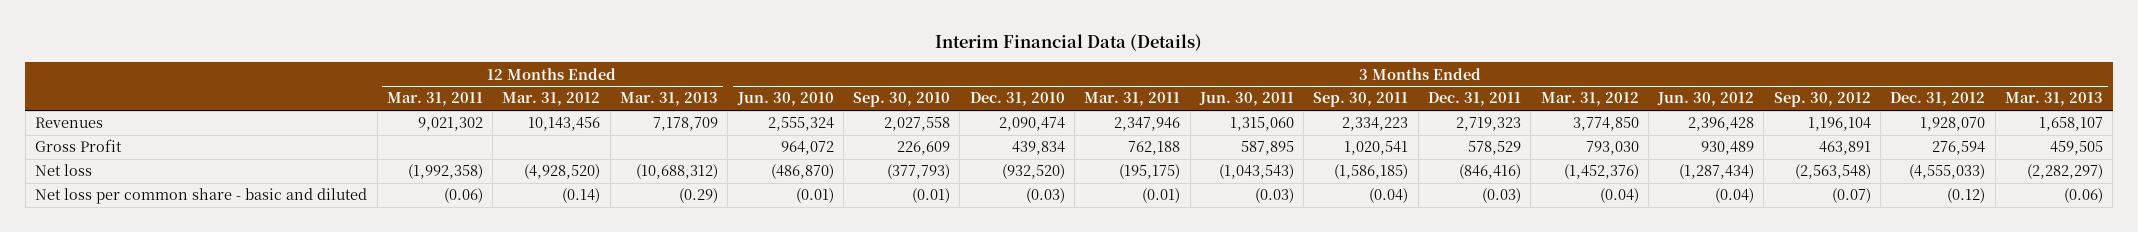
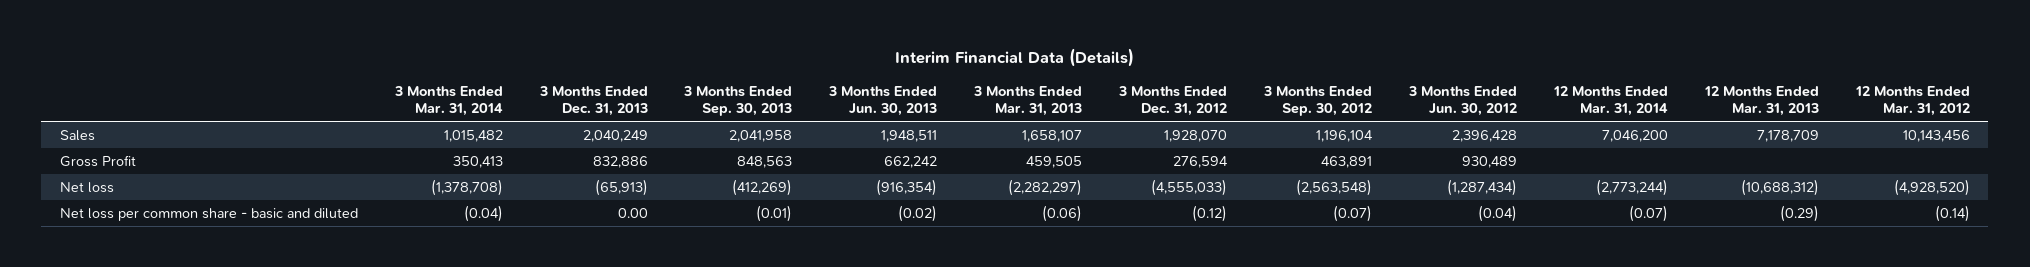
[386,92,483,107] Mar. 31, 2011 -> none
[736,92,834,107] Jun. 30, 2010 -> none
[853,92,951,108] Sep. 30, 2010 -> none
[969,92,1065,107] Dec. 31, 2010 -> none
[1084,92,1181,107] Mar. 31, 2011 -> none
[1198,92,1294,107] Jun. 30, 2011 -> none
[1313,92,1409,108] Sep. 30, 2011 -> none
[1427,92,1521,107] Dec. 31, 2011 -> none
[1540,92,1639,107] Mar. 31, 2012 -> none
none -> [393,85,503,117] 3 Months Ended Mar. 31, 2014
none -> [538,85,648,117] 3 Months Ended Dec. 31, 2013
none -> [683,85,793,117] 3 Months Ended Sep. 30, 2013
none -> [828,85,938,117] 3 Months Ended Jun. 30, 2013
none -> [1553,85,1669,117] 12 Months Ended Mar. 31, 2014
[35,117,104,129] Revenues -> [59,129,95,141] Sales

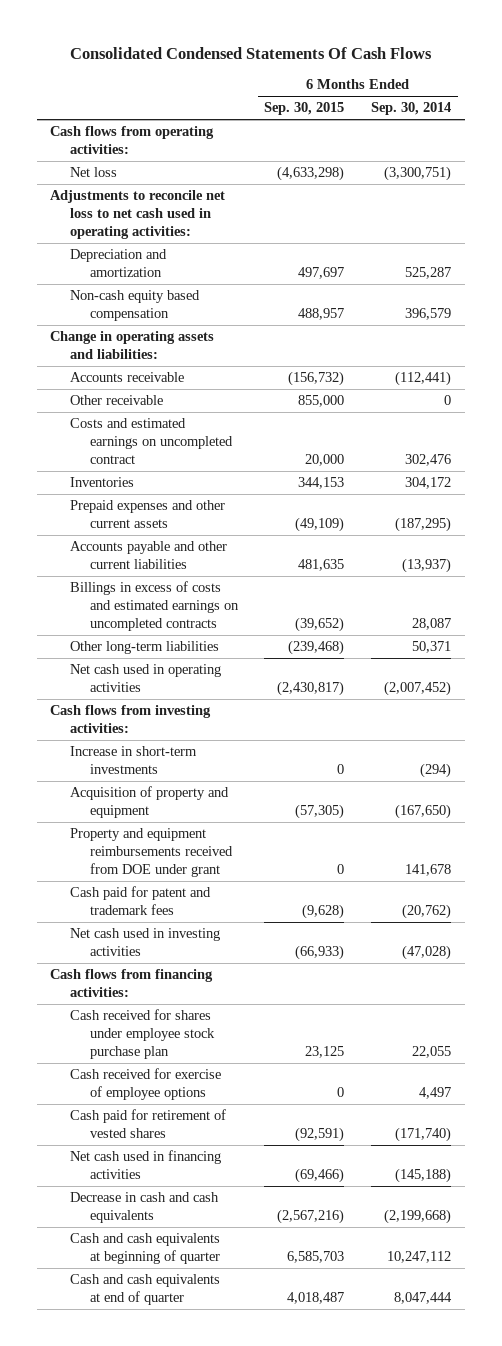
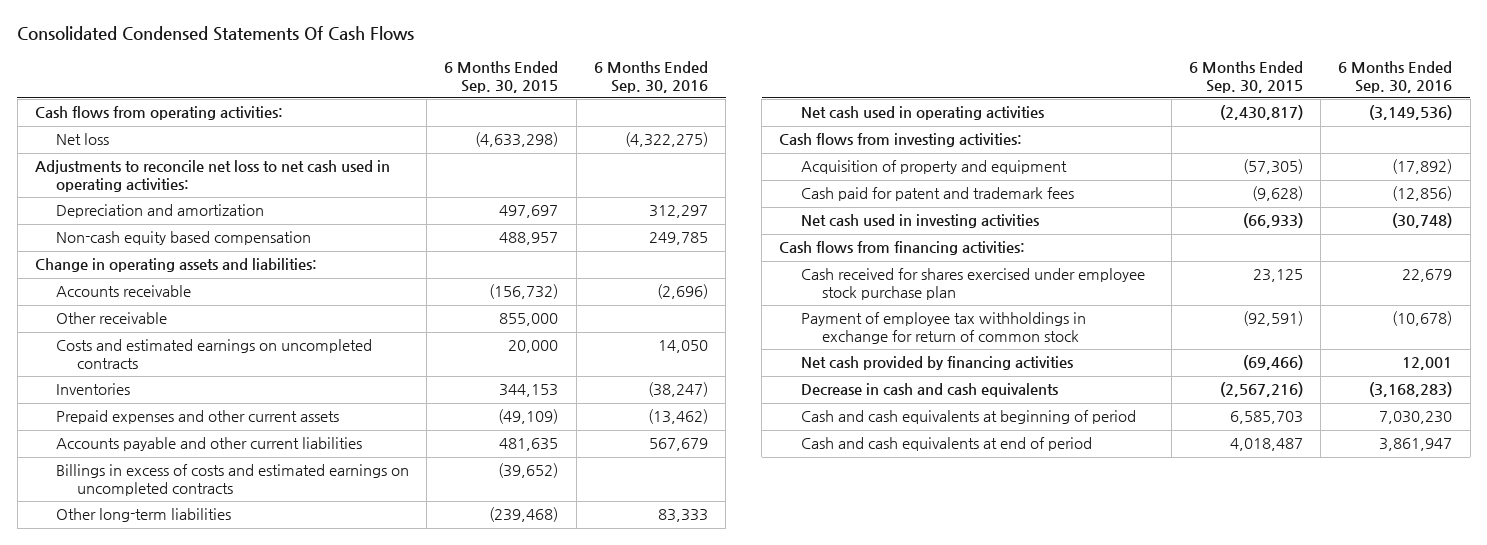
[371,102,452,116] Sep. 30, 2014 -> none
none -> [593,61,708,93] 6 Months Ended Sep. 30, 2016
[70,418,233,465] Costs and estimated earnings on uncompleted contract -> [56,339,373,369] Costs and estimated earnings on uncompleted contracts
[70,746,198,775] Increase in short-term investments -> none
[70,828,233,878] Property and equipment reimbursements received from DOE under grant -> none
[70,1068,222,1101] Cash received for exercise of employee options -> none
[70,1009,215,1060] Cash received for shares under employee stock purchase plan -> [800,268,1145,300] Cash received for shares exercised under employee stock purchase plan
[70,1109,227,1139] Cash paid for retirement of vested shares -> [800,312,1086,344] Payment of employee tax withholdings in exchange for return of common stock
[70,1150,222,1180] Net cash used in financing activities -> [800,356,1073,371] Net cash provided by financing activities
[70,1233,221,1265] Cash and cash equivalents at beginning of quarter -> [800,410,1136,425] Cash and cash equivalents at beginning of period
[70,1274,221,1306] Cash and cash equivalents at end of quarter -> [800,437,1092,452] Cash and cash equivalents at end of period

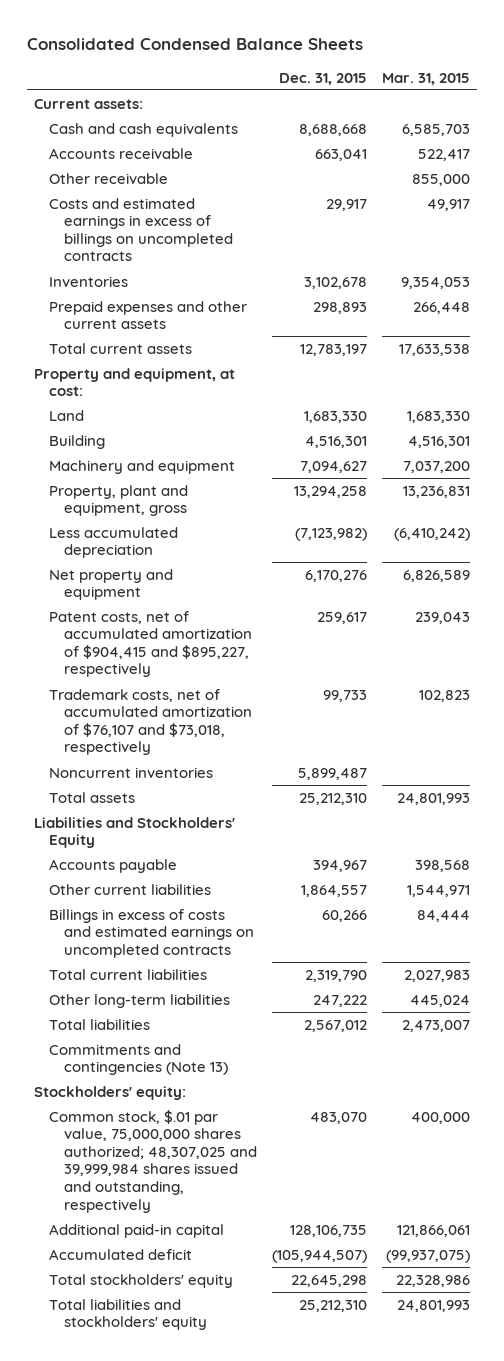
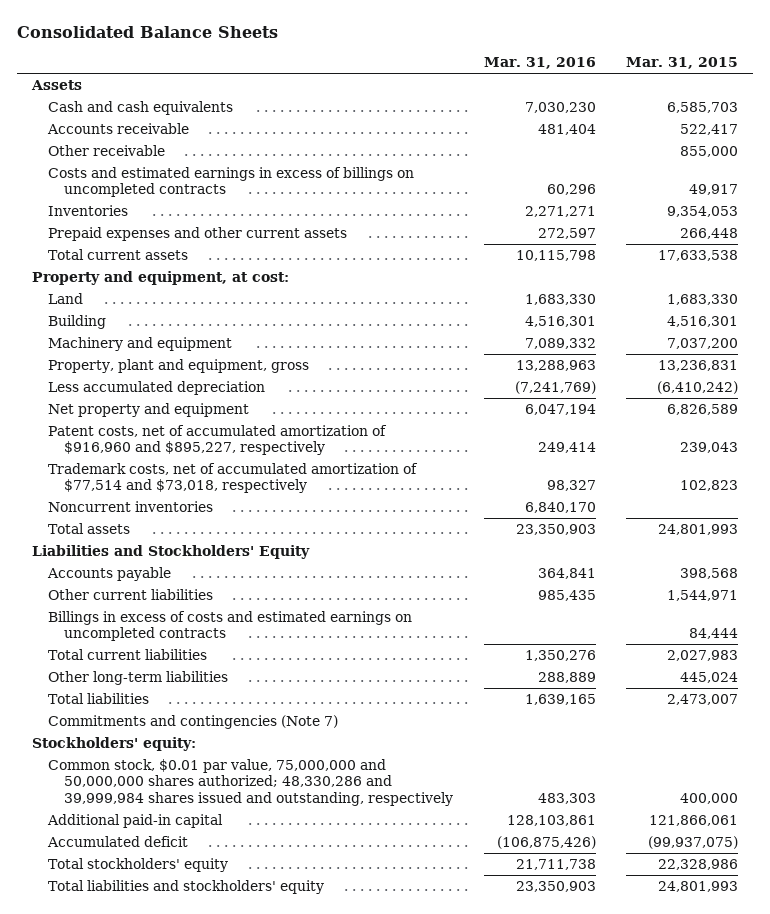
[26,37,363,50] Consolidated Condensed Balance Sheets -> [16,25,278,38] Consolidated Balance Sheets
[278,72,367,85] Dec. 31, 2015 -> none
none -> [483,57,596,70] Mar. 31, 2016
[34,98,144,109] Current assets: -> [30,79,82,90] Assets
[48,610,252,678] Patent costs, net of accumulated amortization of $904,415 and $895,227, respectively -> [48,424,388,456] Patent costs, net of accumulated amortization of $916,960 and $895,227, respectively
[48,688,252,756] Trademark costs, net of accumulated amortization of $76,107 and $73,018, respectively -> [48,462,419,494] Trademark costs, net of accumulated amortization of $77,514 and $73,018, respectively
[48,1043,228,1076] Commitments and contingencies (Note 13) -> [48,714,339,729] Commitments and contingencies (Note 7)
[48,1109,257,1213] Common stock, $.01 par value, 75,000,000 shares authorized; 48,307,025 and 39,999,984 shares issued and outstanding, respectively -> [48,758,454,806] Common stock, $0.01 par value, 75,000,000 and 50,000,000 shares authorized; 48,330,286 and 39,999,984 shares issued and outstanding, respectively

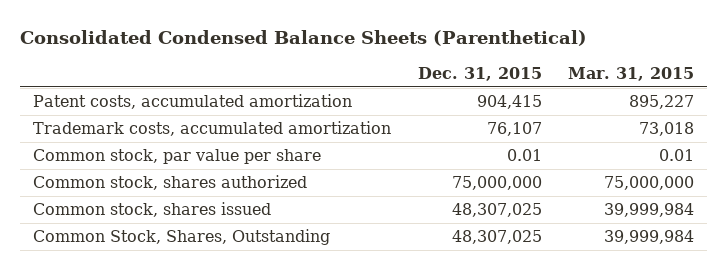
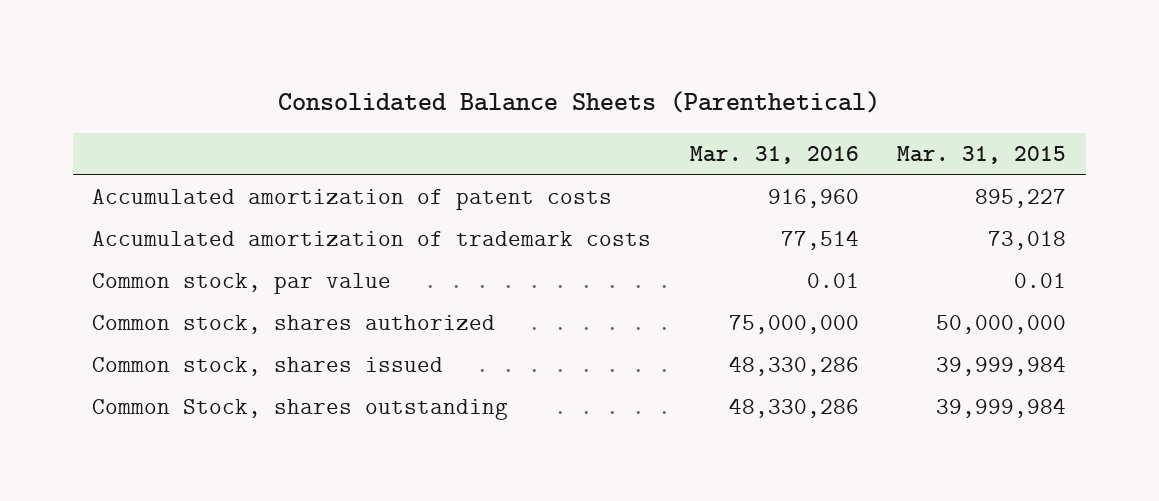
[20,30,588,47] Consolidated Condensed Balance Sheets (Parenthetical) -> [278,90,881,113] Consolidated Balance Sheets (Parenthetical)
[417,67,542,82] Dec. 31, 2015 -> none
none -> [689,145,859,164] Mar. 31, 2016
[33,94,353,110] Patent costs, accumulated amortization -> [92,189,613,211] Accumulated amortization of patent costs
[33,121,392,137] Trademark costs, accumulated amortization -> [92,231,652,247] Accumulated amortization of trademark costs
[33,149,322,165] Common stock, par value per share -> [92,273,392,295] Common stock, par value
[604,176,695,191] 75,000,000 -> [936,315,1067,335] 50,000,000
[33,229,331,246] Common Stock, Shares, Outstanding -> [92,399,509,421] Common Stock, shares outstanding

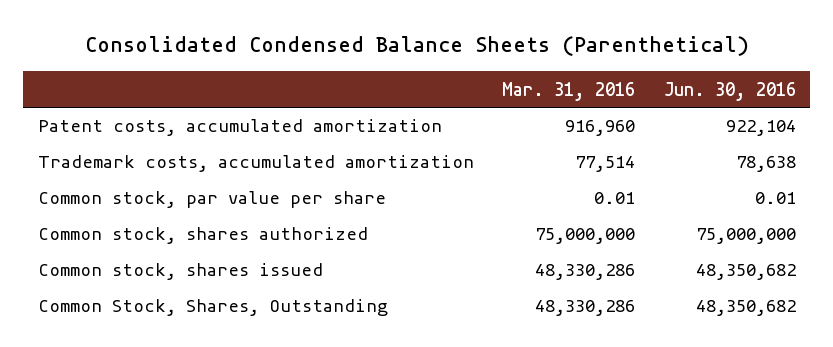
[278,90,881,113] Consolidated Balance Sheets (Parenthetical) -> [84,36,749,57] Consolidated Condensed Balance Sheets (Parenthetical)
[897,145,1067,164] Mar. 31, 2015 -> none
none -> [663,81,796,101] Jun. 30, 2016
[92,189,613,211] Accumulated amortization of patent costs -> [37,119,442,137] Patent costs, accumulated amortization
[92,231,652,247] Accumulated amortization of trademark costs -> [37,155,474,173] Trademark costs, accumulated amortization
[92,273,392,295] Common stock, par value -> [37,191,386,209] Common stock, par value per share
[92,399,509,421] Common Stock, shares outstanding -> [37,299,388,317] Common Stock, Shares, Outstanding

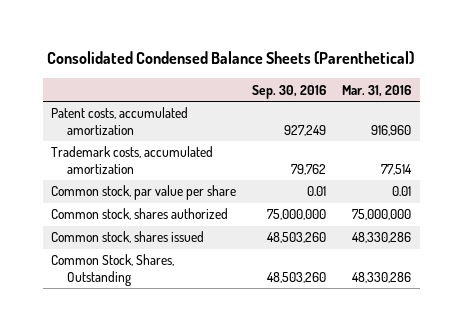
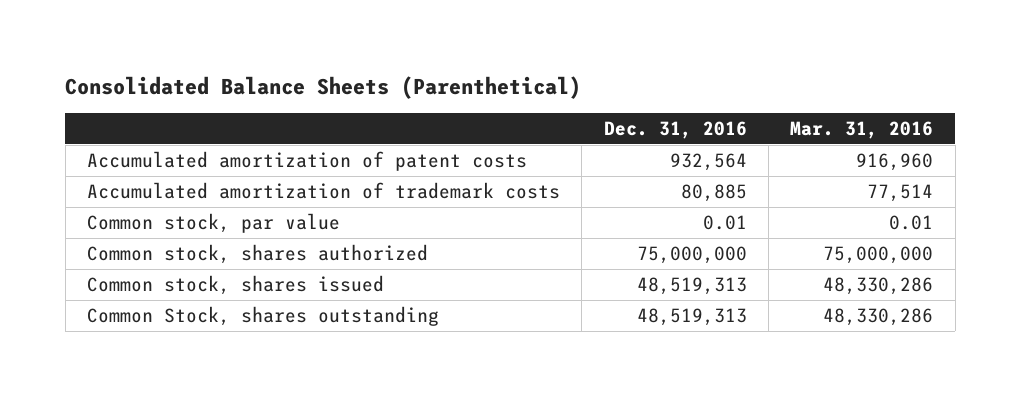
[47,51,415,65] Consolidated Condensed Balance Sheets (Parenthetical) -> [65,76,582,100] Consolidated Balance Sheets (Parenthetical)
[252,84,327,99] Sep. 30, 2016 -> none
none -> [603,121,747,140] Dec. 31, 2016
[51,107,189,136] Patent costs, accumulated amortization -> [87,150,528,171] Accumulated amortization of patent costs
[51,146,214,175] Trademark costs, accumulated amortization -> [87,181,561,199] Accumulated amortization of trademark costs
[51,185,237,201] Common stock, par value per share -> [87,212,341,233] Common stock, par value
[51,254,175,287] Common Stock, Shares, Outstanding -> [87,305,440,326] Common Stock, shares outstanding

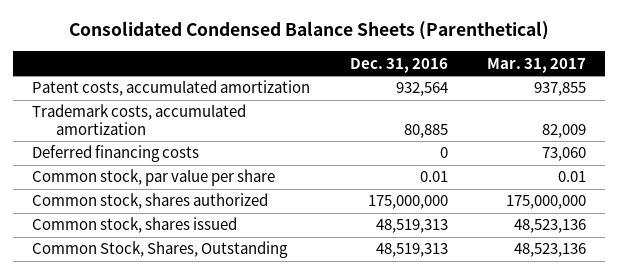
[65,76,582,100] Consolidated Balance Sheets (Parenthetical) -> [69,21,550,41] Consolidated Condensed Balance Sheets (Parenthetical)
[790,121,934,140] Mar. 31, 2016 -> none
none -> [486,57,586,73] Mar. 31, 2017
[87,150,528,171] Accumulated amortization of patent costs -> [32,80,311,97] Patent costs, accumulated amortization
[87,181,561,199] Accumulated amortization of trademark costs -> [32,104,247,135] Trademark costs, accumulated amortization
none -> [32,145,200,163] Deferred financing costs
[87,212,341,233] Common stock, par value -> [32,169,276,187] Common stock, par value per share
[636,245,747,264] 75,000,000 -> [367,195,448,210] 175,000,000
[87,305,440,326] Common Stock, shares outstanding -> [32,241,289,259] Common Stock, Shares, Outstanding

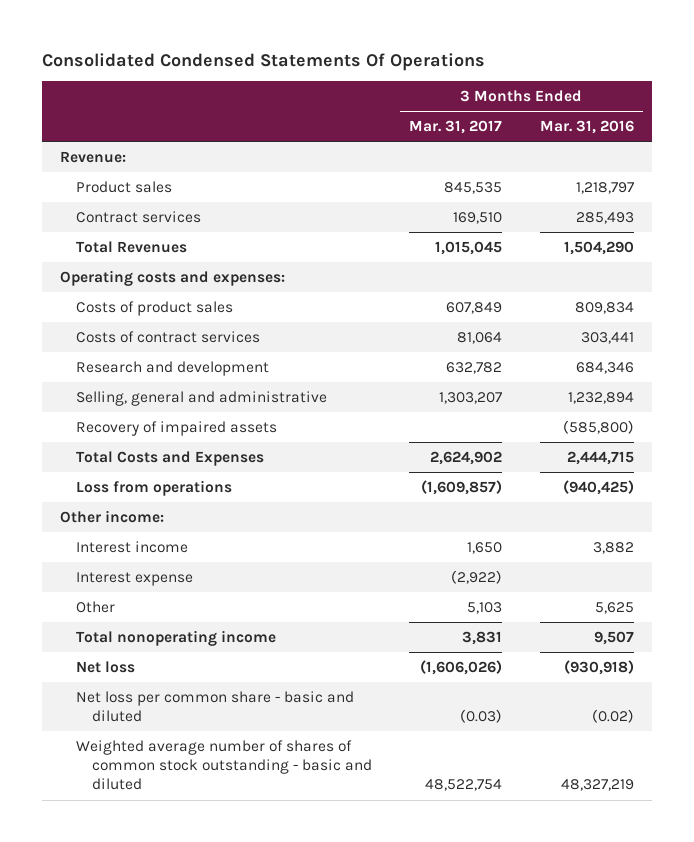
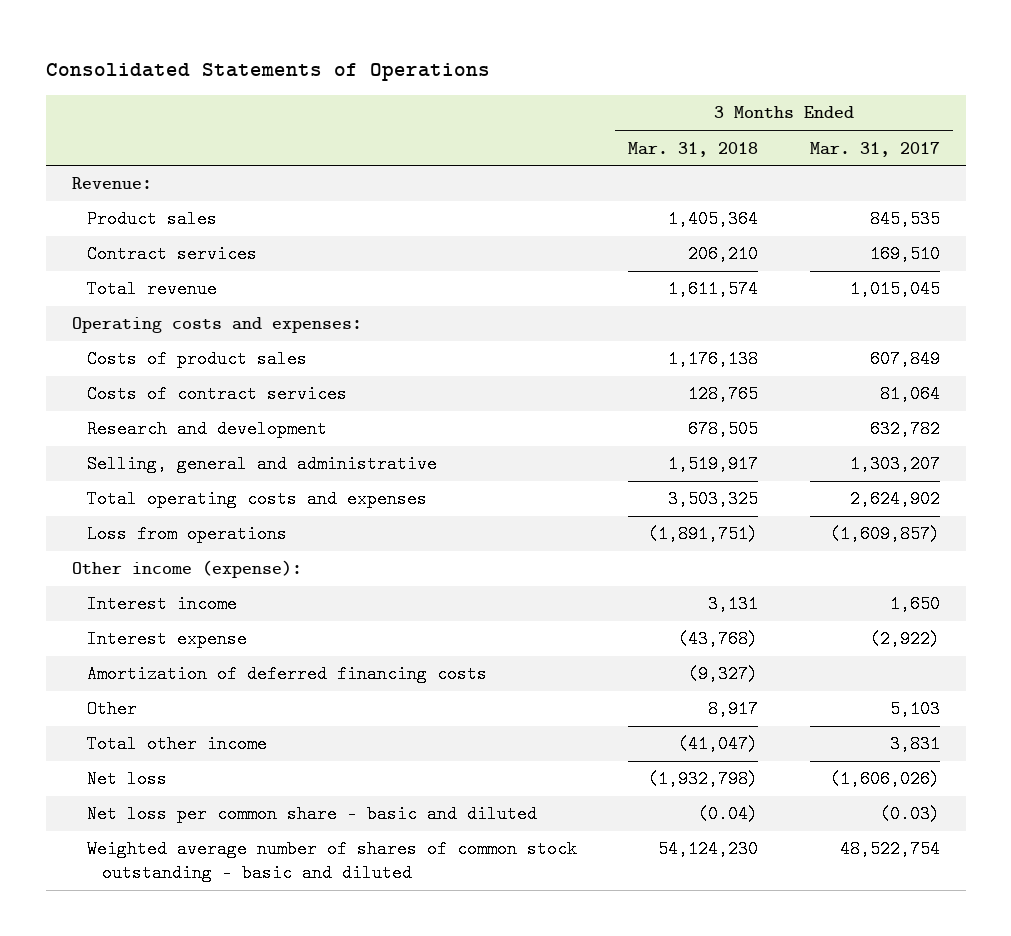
[41,52,485,71] Consolidated Condensed Statements Of Operations -> [45,62,490,81] Consolidated Statements of Operations
[539,120,634,135] Mar. 31, 2016 -> none
none -> [628,141,759,157] Mar. 31, 2018
[76,240,188,253] Total Revenues -> [86,280,217,299] Total revenue
[76,420,278,436] Recovery of impaired assets -> none
[76,450,265,466] Total Costs and Expenses -> [86,490,427,509] Total operating costs and expenses
[60,509,165,523] Other income: -> [71,560,302,579] Other income (expense):
none -> [86,665,487,684] Amortization of deferred financing costs
[76,629,277,646] Total nonoperating income -> [86,735,267,754] Total other income

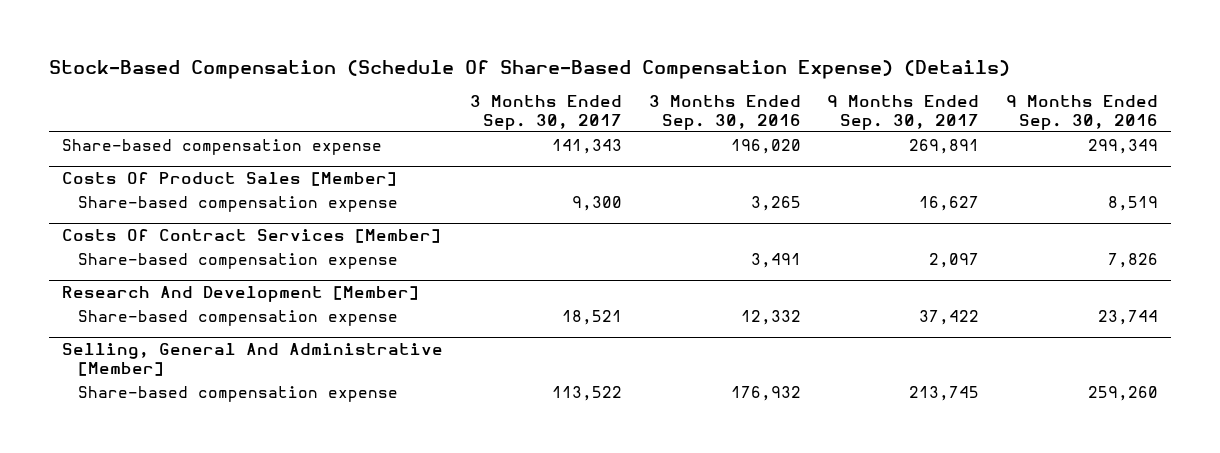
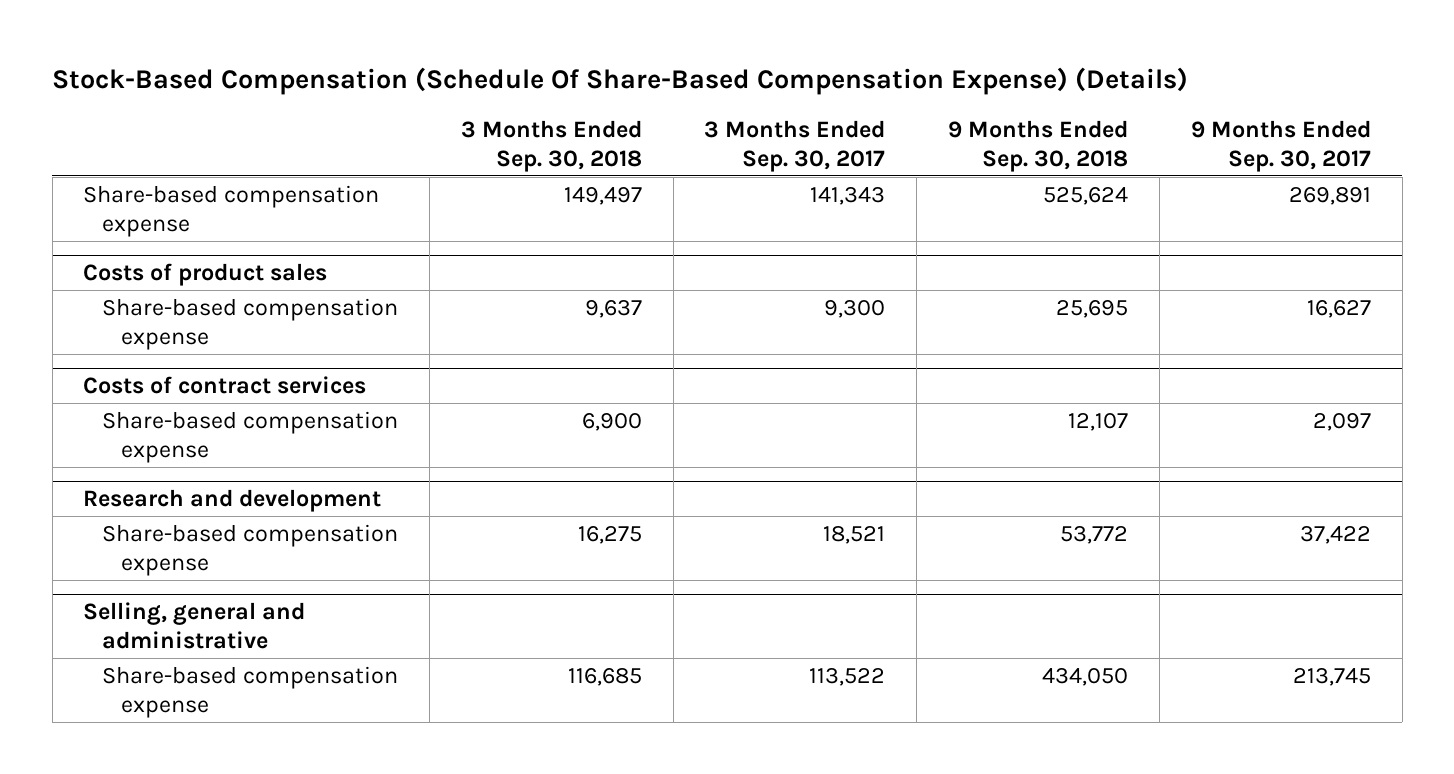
[648,95,801,131] 3 Months Ended Sep. 30, 2016 -> none
[1005,95,1158,131] 9 Months Ended Sep. 30, 2016 -> none
none -> [460,119,642,172] 3 Months Ended Sep. 30, 2018
none -> [948,119,1129,172] 9 Months Ended Sep. 30, 2018
[62,172,398,187] Costs Of Product Sales [Member] -> [83,263,328,287] Costs of product sales
[62,229,442,244] Costs Of Contract Services [Member] -> [83,376,367,395] Costs of contract services
[62,286,420,303] Research And Development [Member] -> [83,489,382,513] Research and development
[62,343,444,377] Selling, General And Administrative [Member] -> [83,602,306,650] Selling, general and administrative

